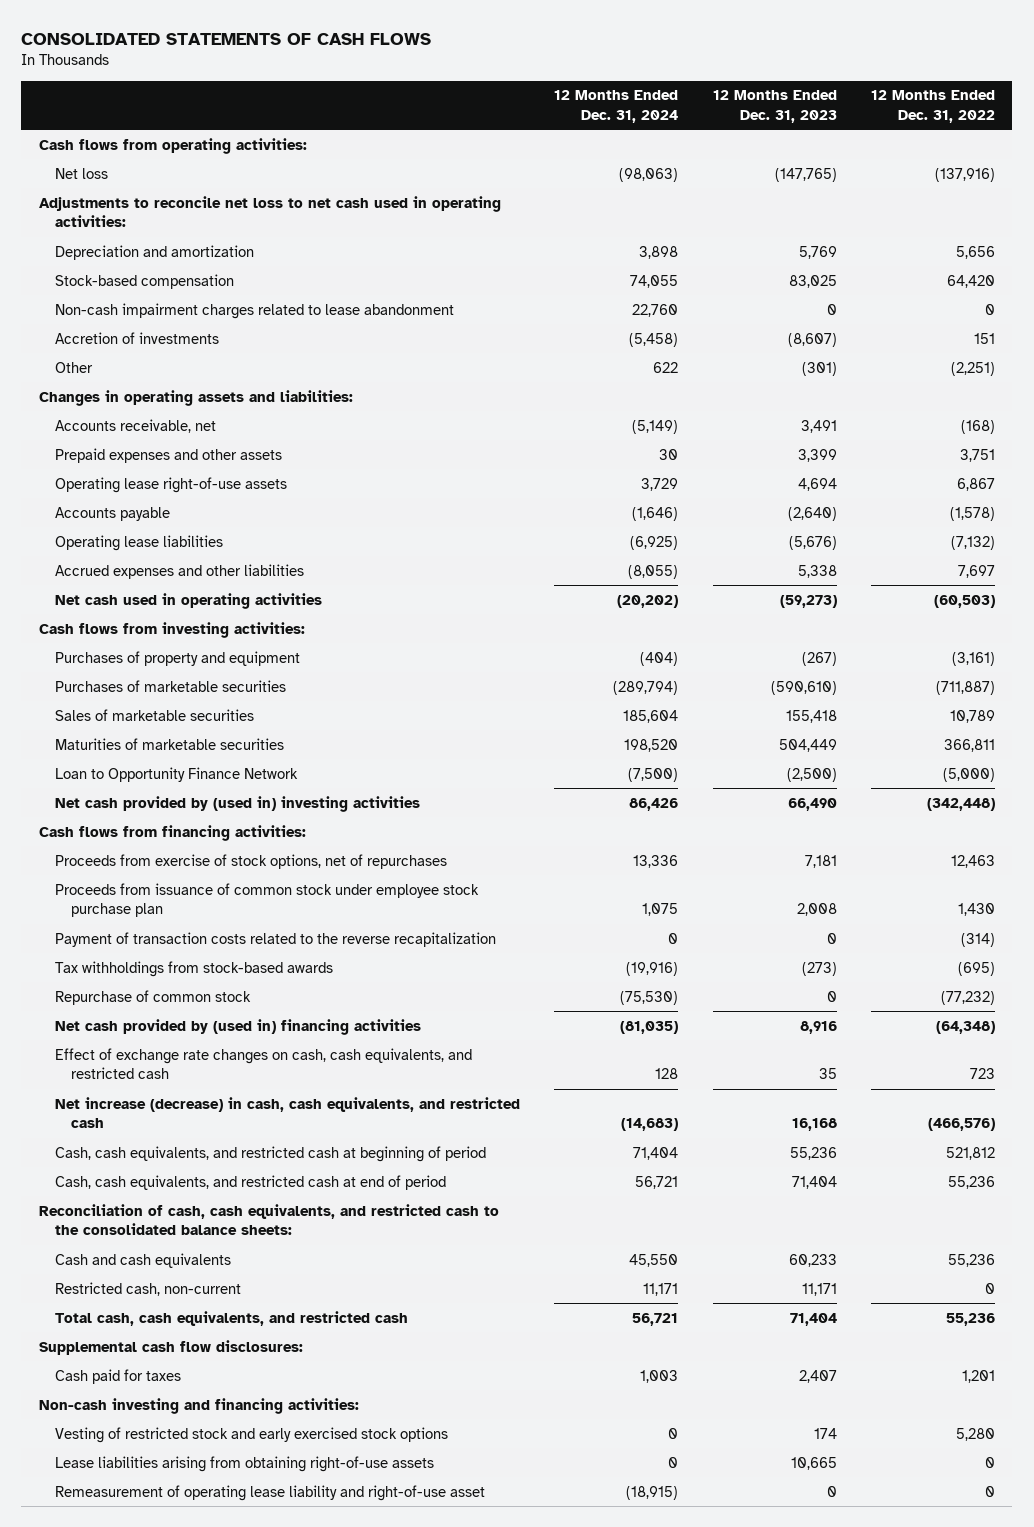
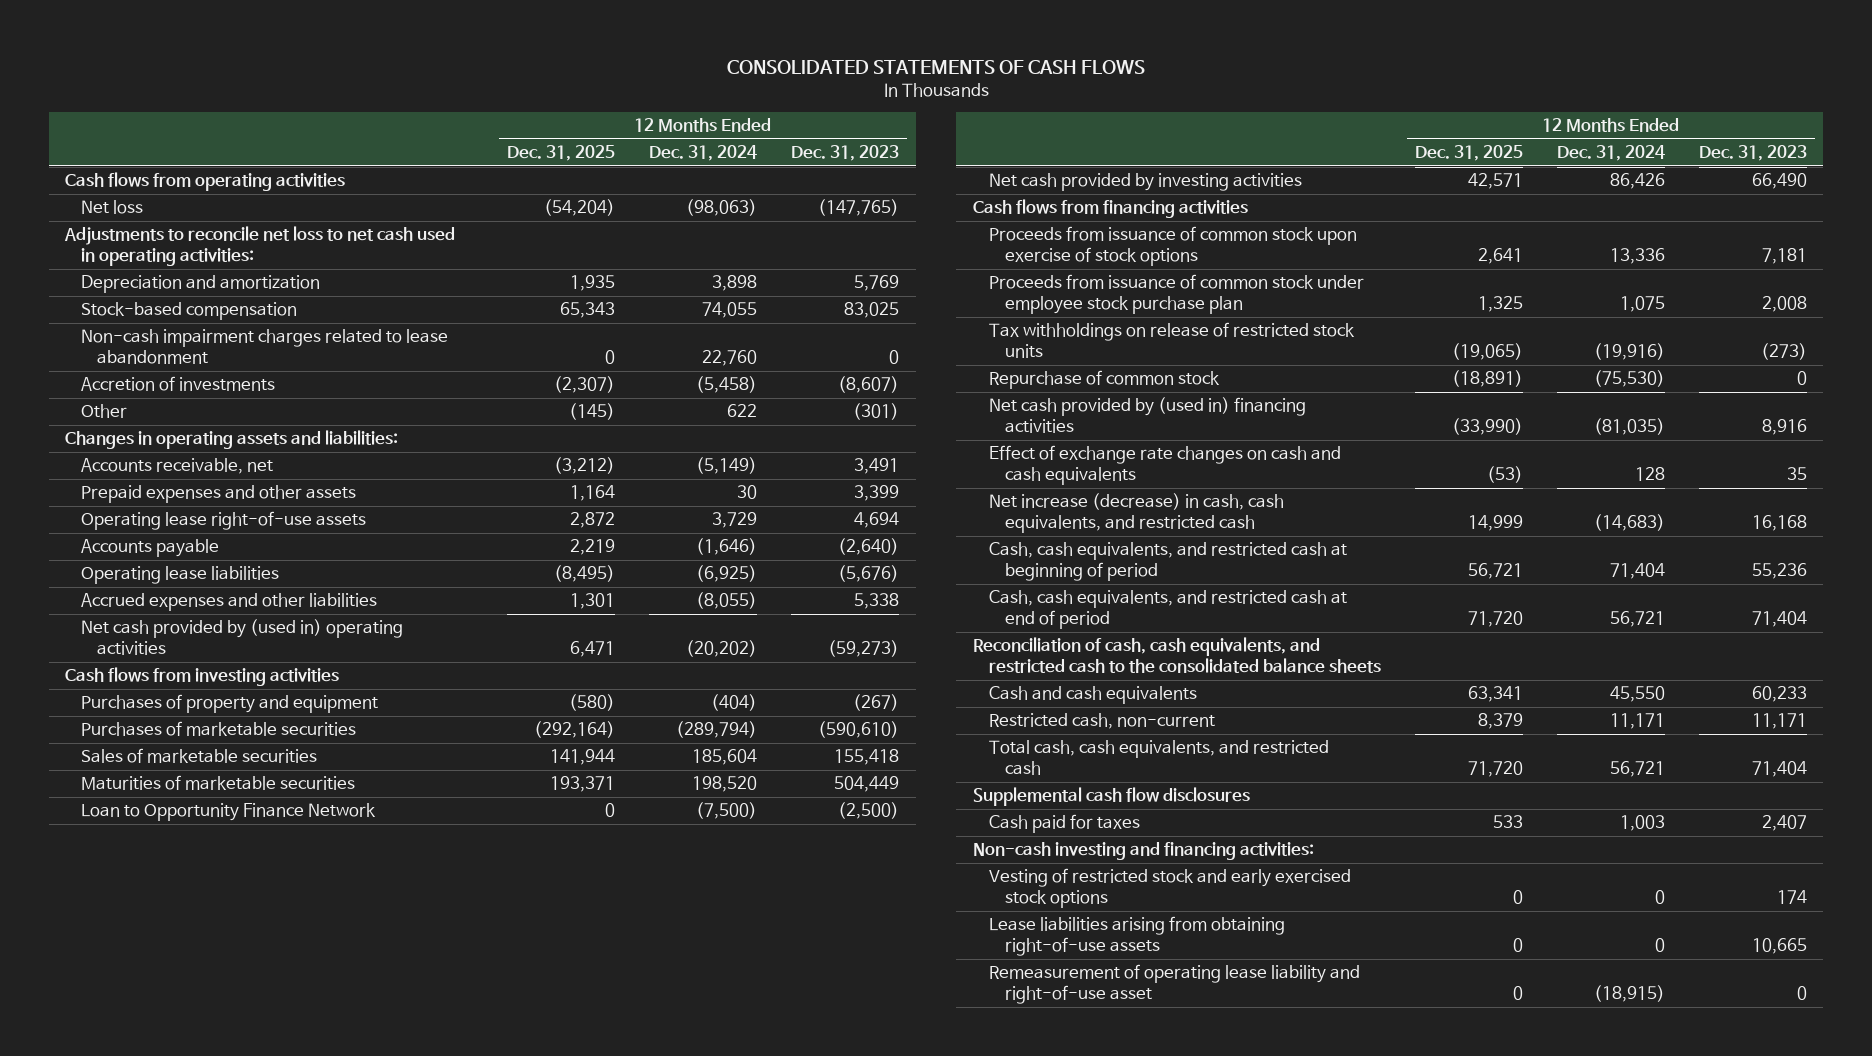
[870,90,995,123] 12 Months Ended Dec. 31, 2022 -> none
none -> [507,145,616,162] Dec. 31, 2025
[38,137,307,154] Cash flows from operating activities: -> [65,172,346,192] Cash flows from operating activities
[55,592,323,609] Net cash used in operating activities -> [81,619,404,656] Net cash provided by (used in) operating activities
[38,621,305,638] Cash flows from investing activities: -> [65,667,340,687] Cash flows from investing activities
[55,795,421,812] Net cash provided by (used in) investing activities -> [989,173,1303,192] Net cash provided by investing activities
[38,824,306,841] Cash flows from financing activities: -> [973,199,1249,219] Cash flows from financing activities
[55,853,448,869] Proceeds from exercise of stock options, net of repurchases -> [989,226,1358,267] Proceeds from issuance of common stock upon exercise of stock options
[55,931,497,947] Payment of transaction costs related to the reverse recapitalization -> none
[55,960,334,977] Tax withholdings from stock-based awards -> [989,322,1356,359] Tax withholdings on release of restricted stock units
[55,1047,473,1080] Effect of exchange rate changes on cash, cash equivalents, and restricted cash -> [989,445,1342,486] Effect of exchange rate changes on cash and cash equivalents
[38,1203,499,1236] Reconciliation of cash, cash equivalents, and restricted cash to the consolidated balance sheets: -> [973,637,1382,674] Reconciliation of cash, cash equivalents, and restricted cash to the consolidated balance sheets
[38,1339,303,1355] Supplemental cash flow disclosures: -> [973,787,1251,807] Supplemental cash flow disclosures

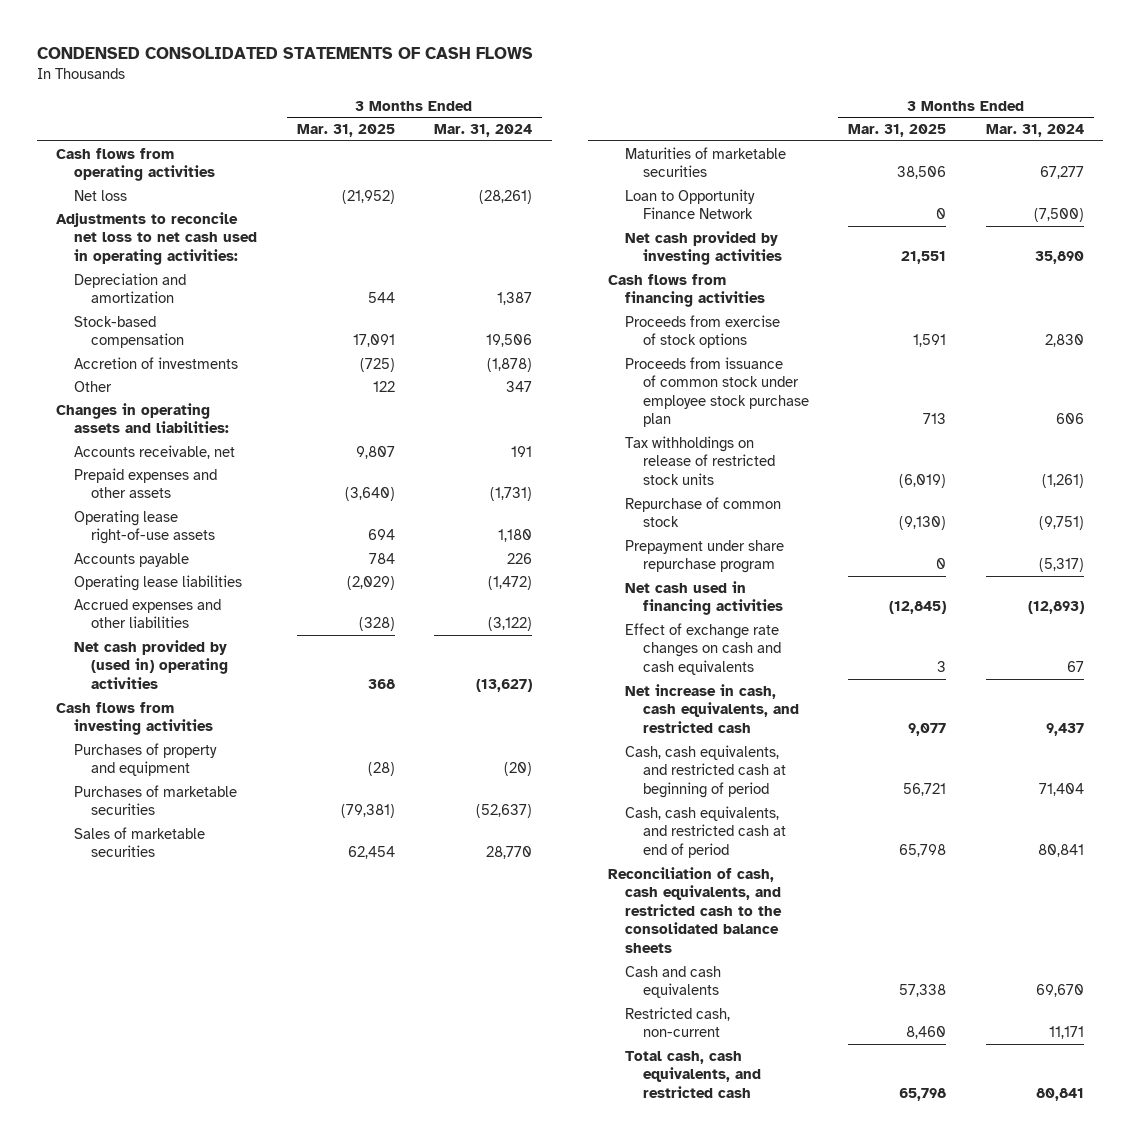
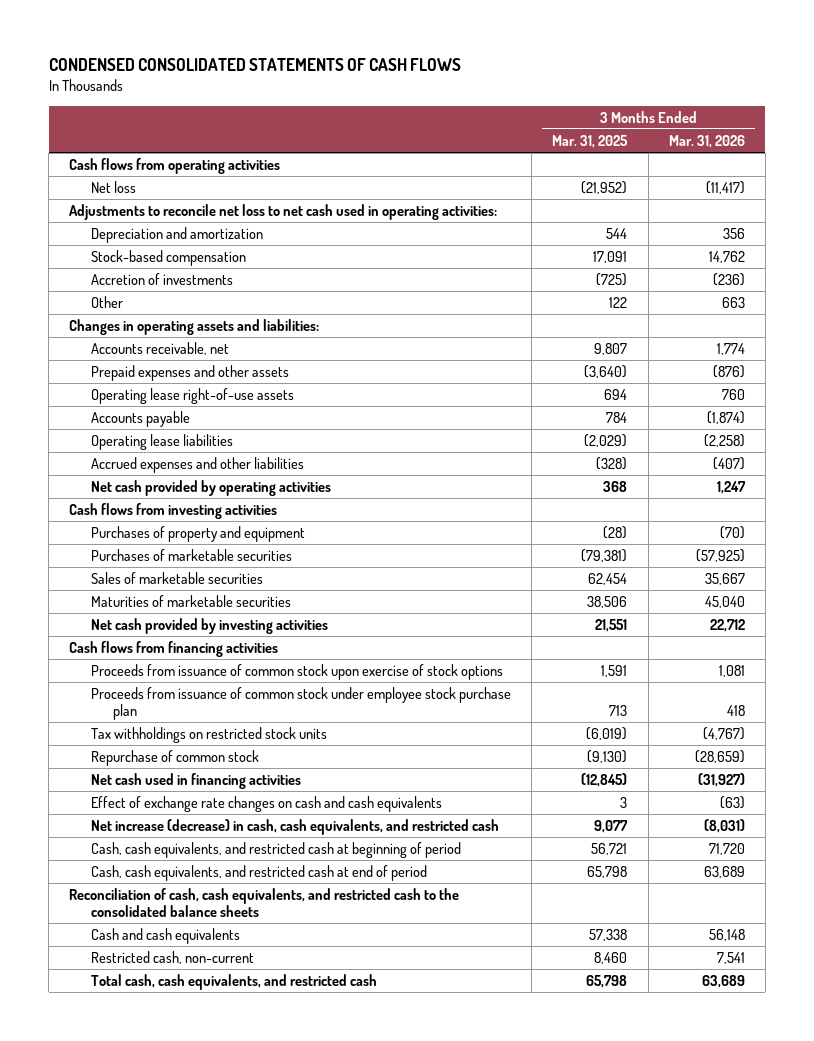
[433,124,532,138] Mar. 31, 2024 -> none
none -> [668,134,745,148] Mar. 31, 2026
[73,639,229,689] Net cash provided by (used in) operating activities -> [91,479,332,496] Net cash provided by operating activities
[625,188,756,220] Loan to Opportunity Finance Network -> none
[625,314,781,349] Proceeds from exercise of stock options -> [91,663,504,680] Proceeds from issuance of common stock upon exercise of stock options
[625,435,775,485] Tax withholdings on release of restricted stock units -> [91,726,328,743] Tax withholdings on restricted stock units
[625,539,785,574] Prepayment under share repurchase program -> none
[625,683,799,733] Net increase in cash, cash equivalents, and restricted cash -> [91,818,500,835] Net increase (decrease) in cash, cash equivalents, and restricted cash

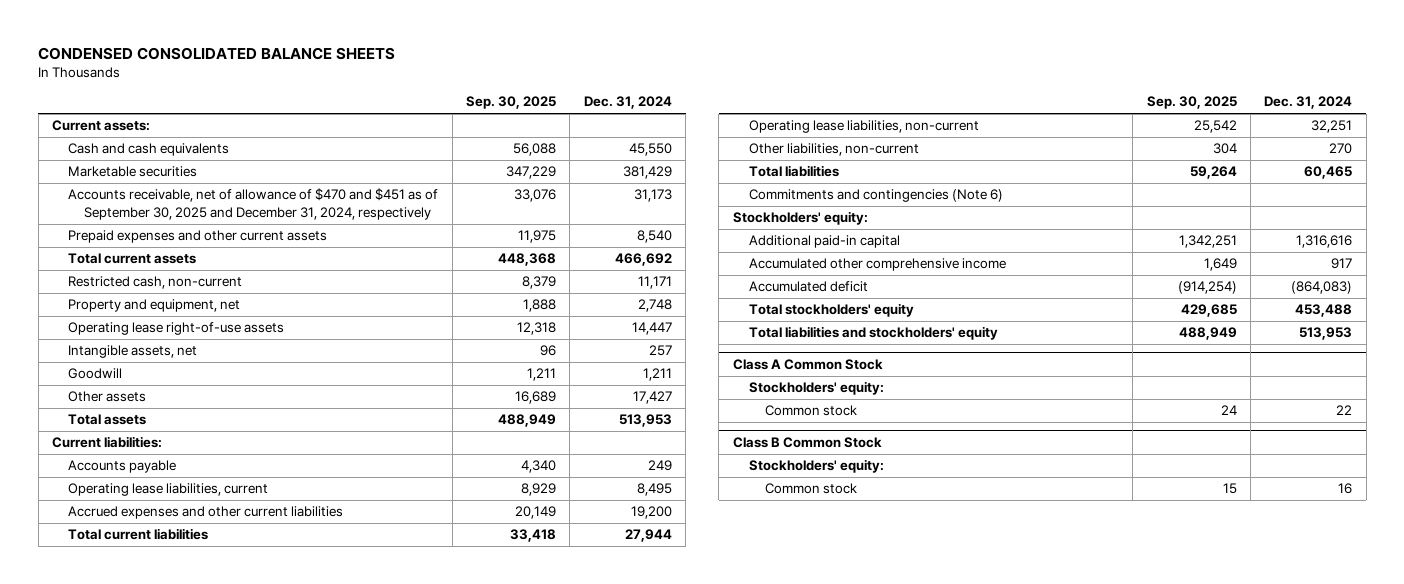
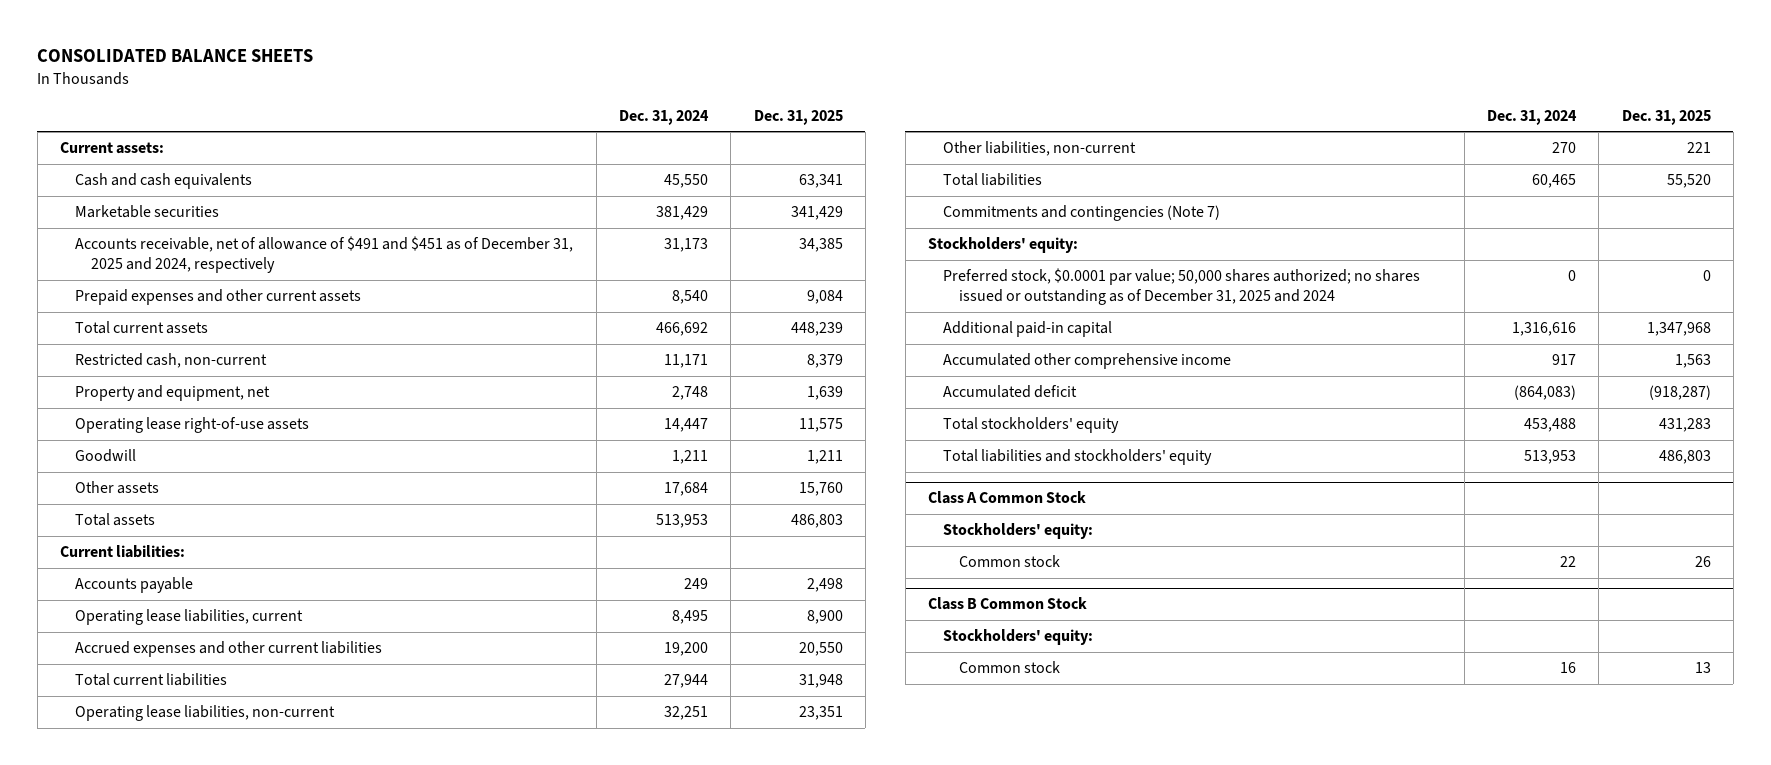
[38,46,396,60] CONDENSED CONSOLIDATED BALANCE SHEETS -> [37,49,314,63] CONSOLIDATED BALANCE SHEETS
[465,96,556,110] Sep. 30, 2025 -> none
none -> [753,109,843,125] Dec. 31, 2025
[68,188,439,220] Accounts receivable, net of allowance of $470 and $451 as of September 30, 2025 and December 31, 2024, respectively -> [75,236,574,274] Accounts receivable, net of allowance of $491 and $451 as of December 31, 2025 and 2024, respectively
[68,345,198,359] Intangible assets, net -> none
[632,391,672,405] 17,427 -> [663,482,708,497] 17,684
[748,189,1003,203] Commitments and contingencies (Note 6) -> [943,205,1221,222] Commitments and contingencies (Note 7)
none -> [943,268,1421,306] Preferred stock, $0.0001 par value; 50,000 shares authorized; no shares issued or outstanding as of December 31, 2025 and 2024

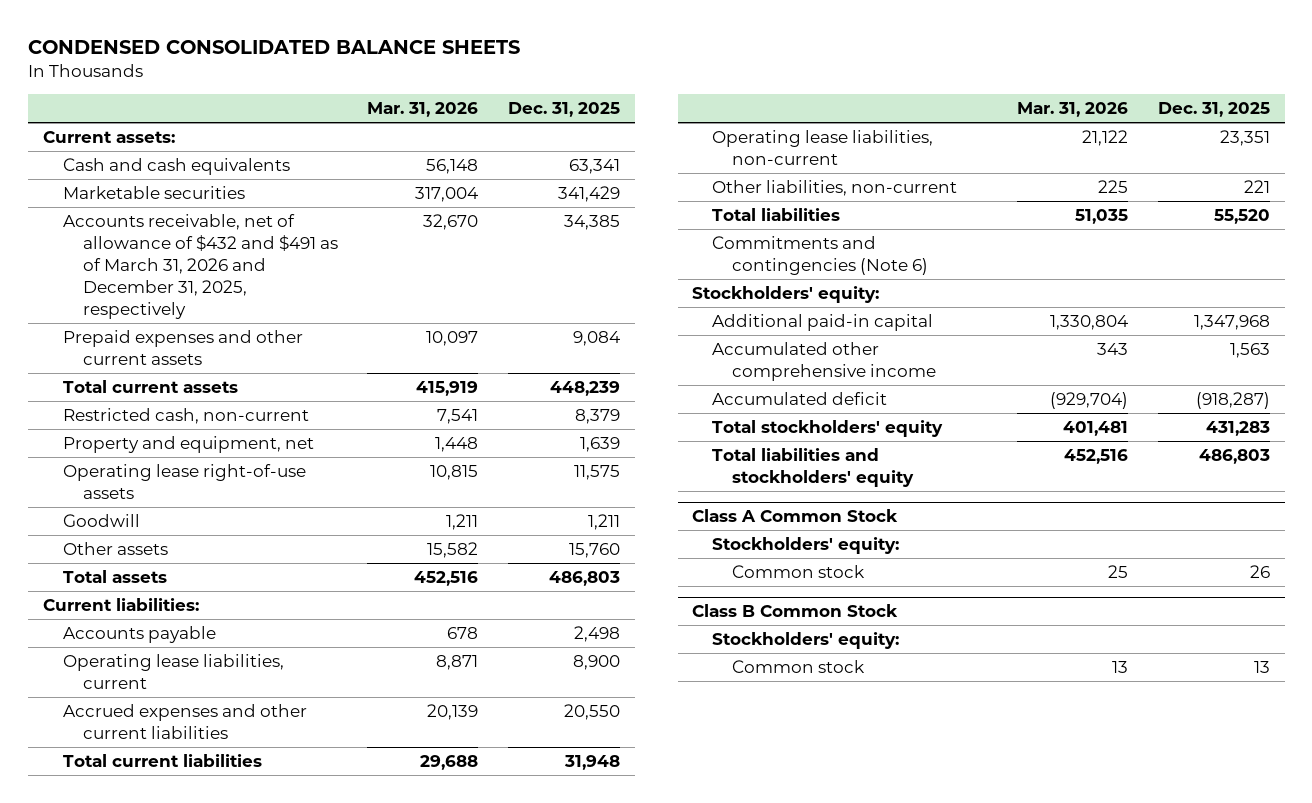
[37,49,314,63] CONSOLIDATED BALANCE SHEETS -> [27,40,520,55] CONDENSED CONSOLIDATED BALANCE SHEETS
[618,109,709,125] Dec. 31, 2024 -> none
none -> [367,102,479,118] Mar. 31, 2026
[75,236,574,274] Accounts receivable, net of allowance of $491 and $451 as of December 31, 2025 and 2024, respectively -> [62,213,338,319] Accounts receivable, net of allowance of $432 and $491 as of March 31, 2026 and December 31, 2025, respectively
[943,205,1221,222] Commitments and contingencies (Note 7) -> [712,235,929,275] Commitments and contingencies (Note 6)
[943,268,1421,306] Preferred stock, $0.0001 par value; 50,000 shares authorized; no shares issued or outstanding as of December 31, 2025 and 2024 -> none

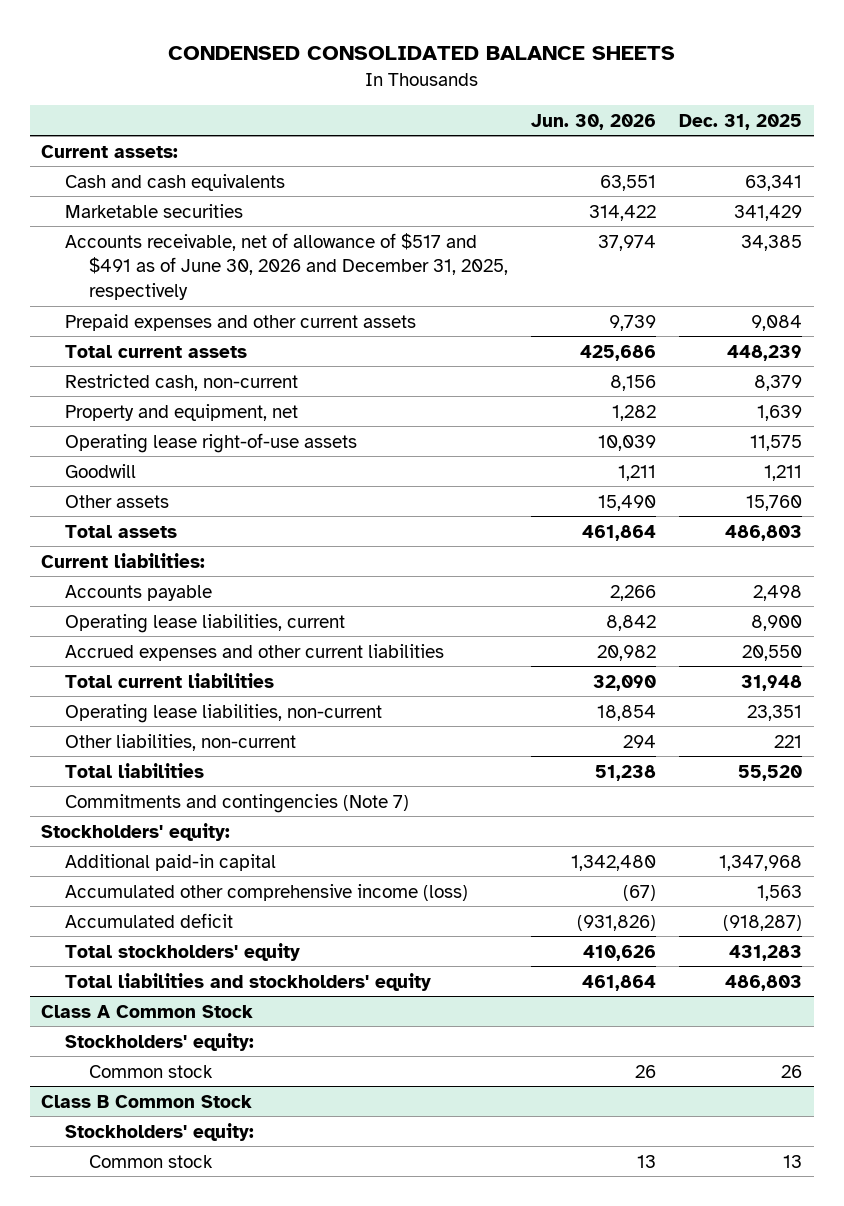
[367,102,479,118] Mar. 31, 2026 -> none
none -> [530,113,656,130] Jun. 30, 2026
[62,213,338,319] Accounts receivable, net of allowance of $432 and $491 as of March 31, 2026 and December 31, 2025, respectively -> [65,232,508,300] Accounts receivable, net of allowance of $517 and $491 as of June 30, 2026 and December 31, 2025, respectively
[712,235,929,275] Commitments and contingencies (Note 6) -> [65,793,410,813] Commitments and contingencies (Note 7)
[712,341,937,381] Accumulated other comprehensive income -> [65,883,469,901] Accumulated other comprehensive income (loss)

